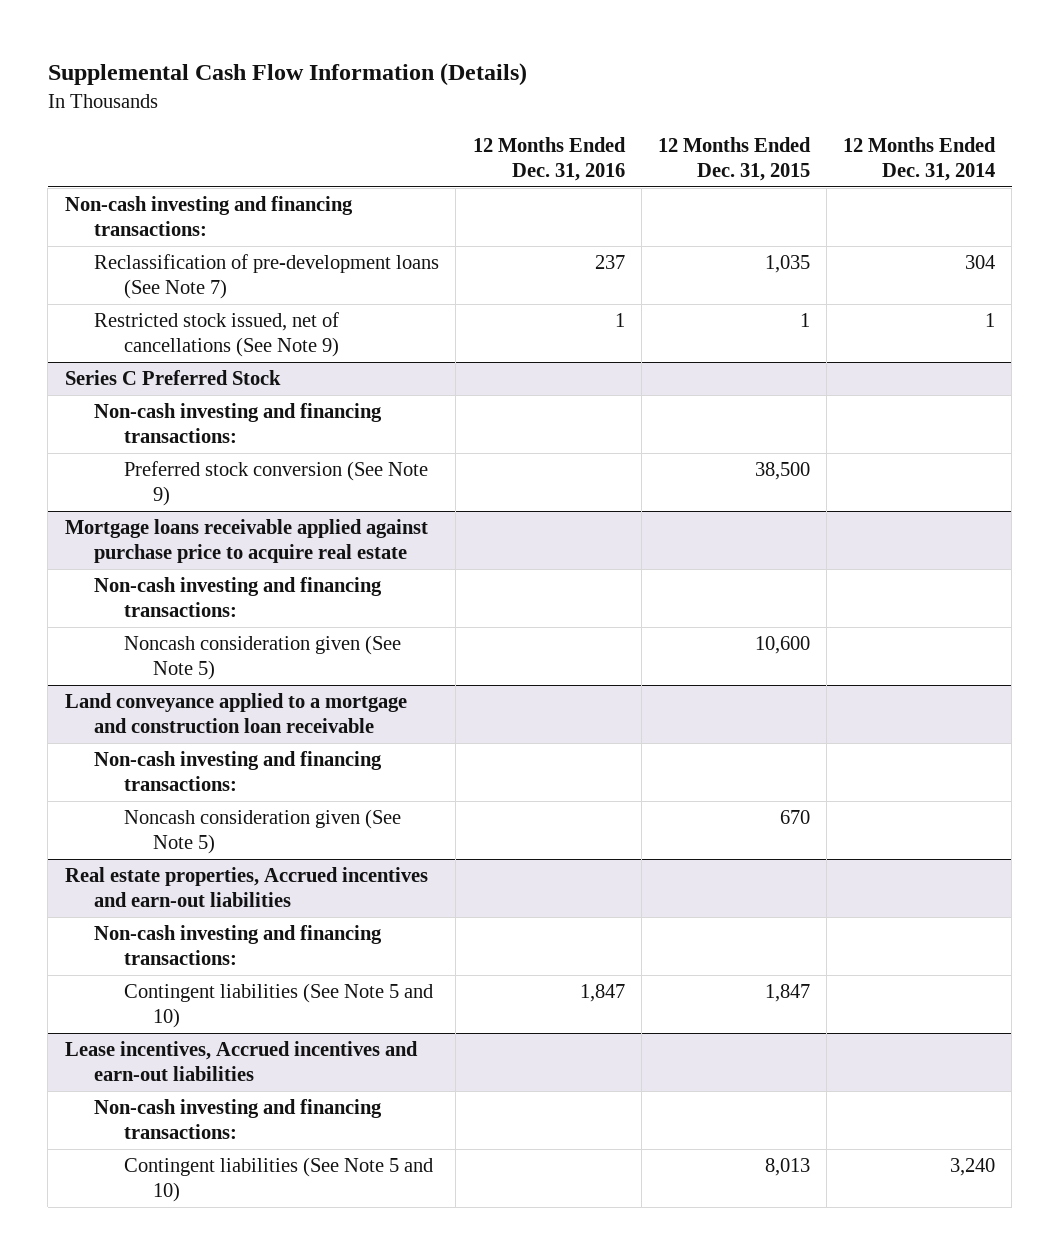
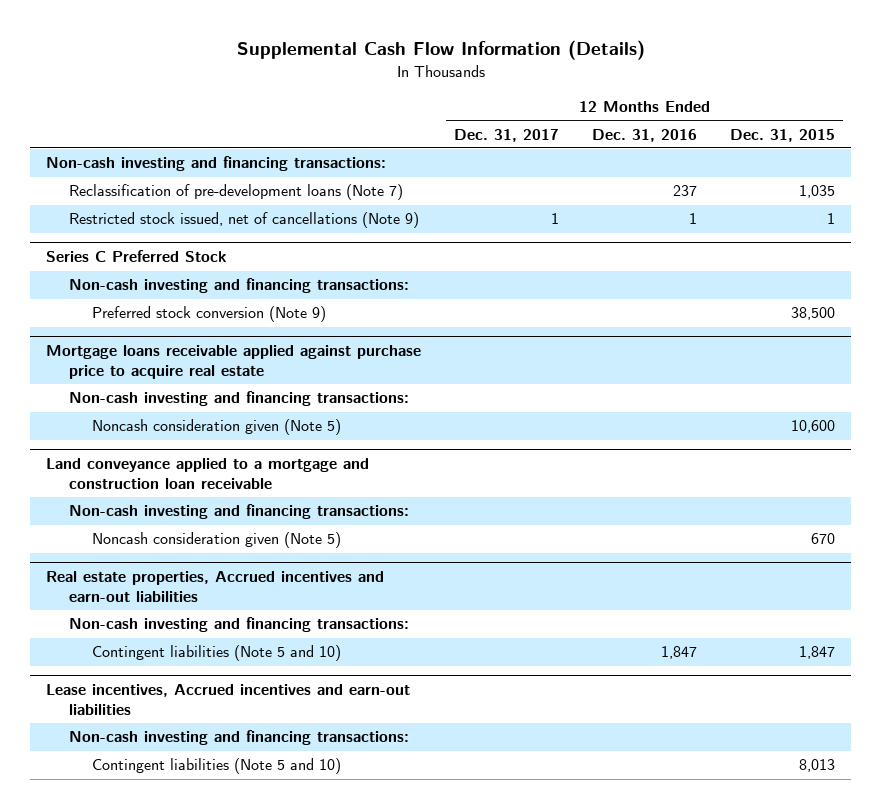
[843,136,997,182] 12 Months Ended Dec. 31, 2014 -> none
none -> [454,128,560,142] Dec. 31, 2017
[94,254,440,300] Reclassification of pre-development loans (See Note 7) -> [69,184,404,201] Reclassification of pre-development loans (Note 7)
[94,312,340,358] Restricted stock issued, net of cancellations (See Note 9) -> [69,212,420,229] Restricted stock issued, net of cancellations (Note 9)
[123,461,428,507] Preferred stock conversion (See Note 9) -> [92,306,327,323] Preferred stock conversion (Note 9)
[123,635,401,681] Noncash consideration given (See Note 5) -> [92,419,342,436] Noncash consideration given (Note 5)
[123,809,401,855] Noncash consideration given (See Note 5) -> [92,532,342,549] Noncash consideration given (Note 5)
[123,983,433,1029] Contingent liabilities (See Note 5 and 10) -> [92,645,342,662] Contingent liabilities (Note 5 and 10)
[123,1157,433,1203] Contingent liabilities (See Note 5 and 10) -> [92,758,342,775] Contingent liabilities (Note 5 and 10)

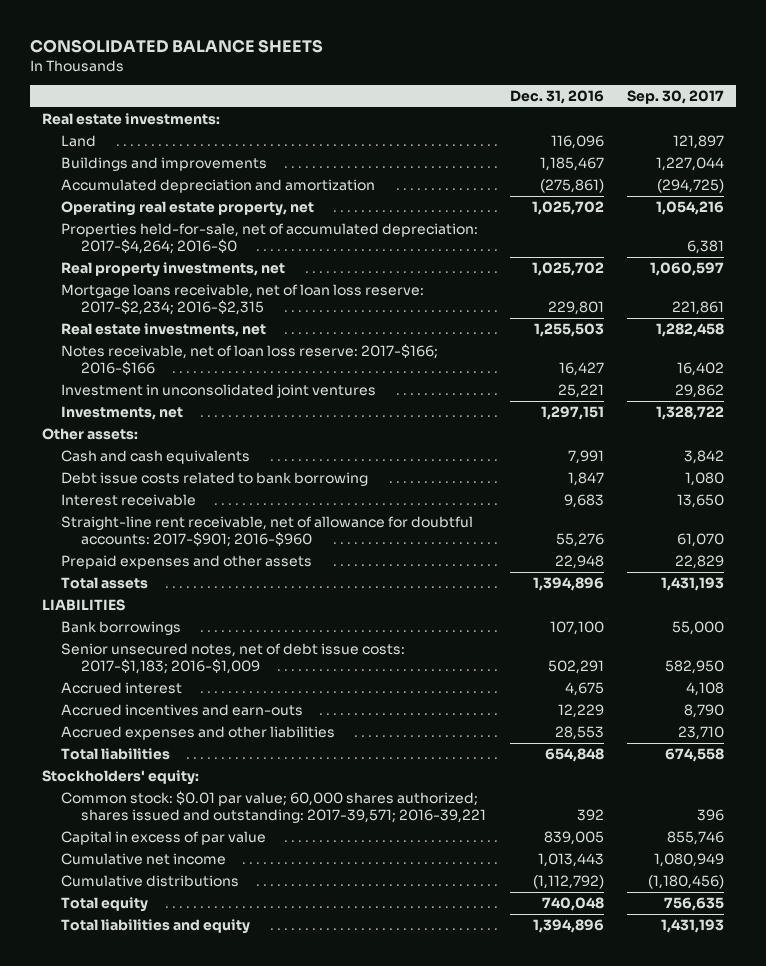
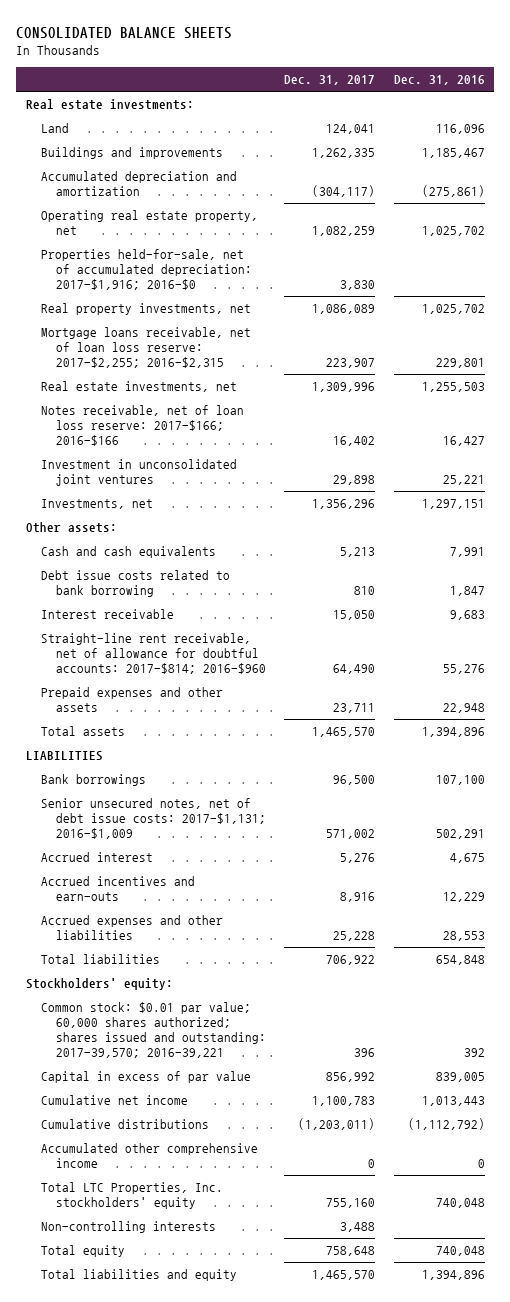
[627,90,725,105] Sep. 30, 2017 -> none
none -> [284,75,376,86] Dec. 31, 2017
[61,223,479,255] Properties held-for-sale, net of accumulated depreciation: 2017-$4,264; 2016-$0 -> [40,249,252,291] Properties held-for-sale, net of accumulated depreciation: 2017-$1,916; 2016-$0
[61,284,425,316] Mortgage loans receivable, net of loan loss reserve: 2017-$2,234; 2016-$2,315 -> [40,327,251,369] Mortgage loans receivable, net of loan loss reserve: 2017-$2,255; 2016-$2,315
[61,516,474,548] Straight-line rent receivable, net of allowance for doubtful accounts: 2017-$901; 2016-$960 -> [40,633,266,675] Straight-line rent receivable, net of allowance for doubtful accounts: 2017-$814; 2016-$960
[61,643,406,675] Senior unsecured notes, net of debt issue costs: 2017-$1,183; 2016-$1,009 -> [40,798,266,840] Senior unsecured notes, net of debt issue costs: 2017-$1,131; 2016-$1,009
[61,791,486,824] Common stock: $0.01 par value; 60,000 shares authorized; shares issued and outstanding: 2017-39,571; 2016-39,221 -> [40,1002,266,1059] Common stock: $0.01 par value; 60,000 shares authorized; shares issued and outstanding: 2017-39,570; 2016-39,221
none -> [40,1143,258,1169] Accumulated other comprehensive income
none -> [40,1182,223,1210] Total LTC Properties, Inc. stockholders' equity
none -> [40,1221,216,1234] Non-controlling interests

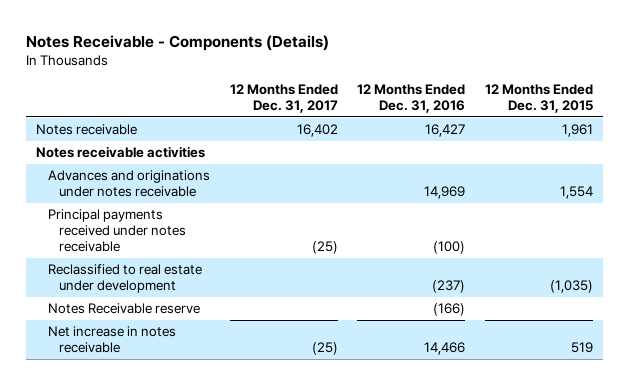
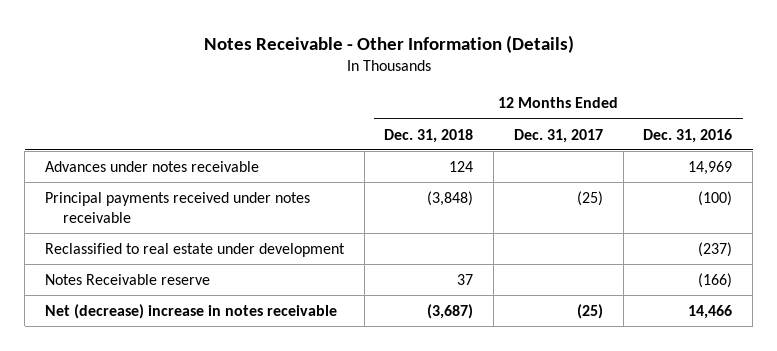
[26,34,330,51] Notes Receivable - Components (Details) -> [203,34,574,53] Notes Receivable - Other Information (Details)
[485,84,594,113] 12 Months Ended Dec. 31, 2015 -> none
none -> [384,128,474,143] Dec. 31, 2018
[35,124,137,136] Notes receivable -> none
[35,146,205,159] Notes receivable activities -> none
[47,170,210,198] Advances and originations under notes receivable -> [44,160,259,172] Advances under notes receivable
[47,326,176,354] Net increase in notes receivable -> [44,303,337,319] Net (decrease) increase in notes receivable

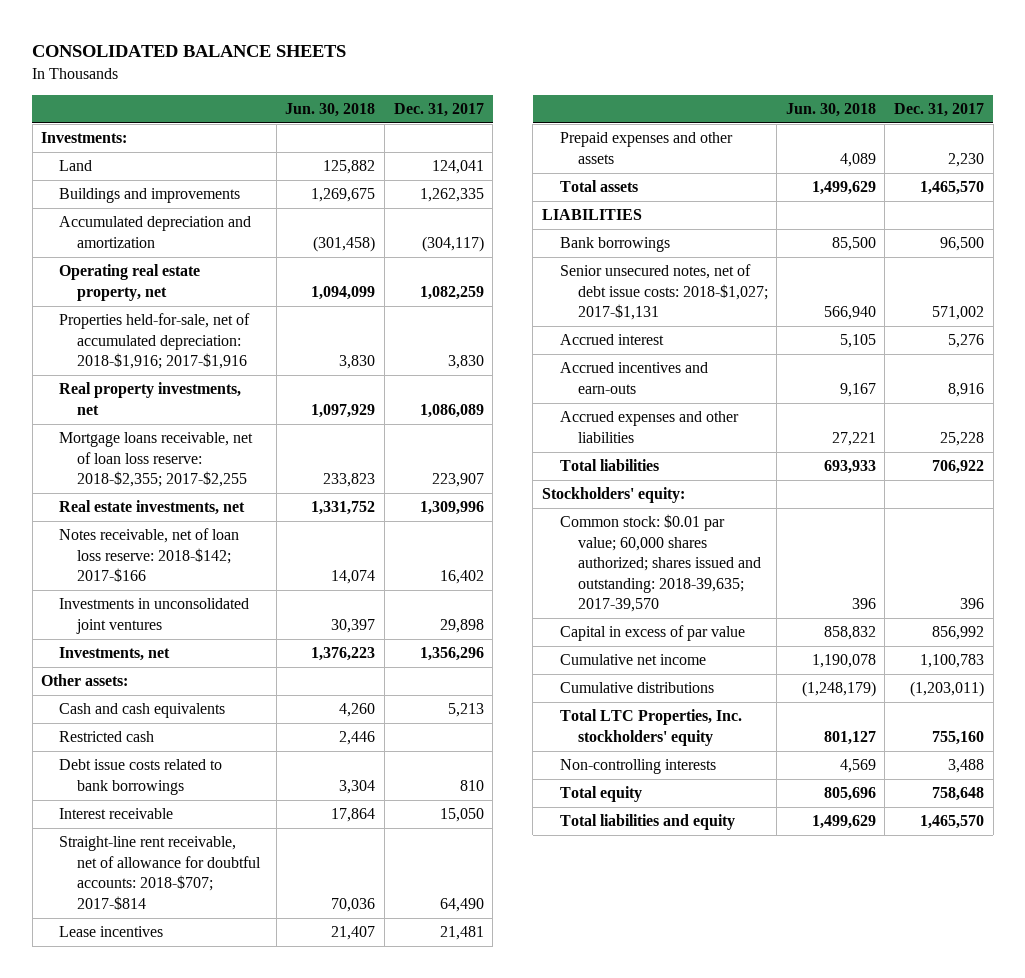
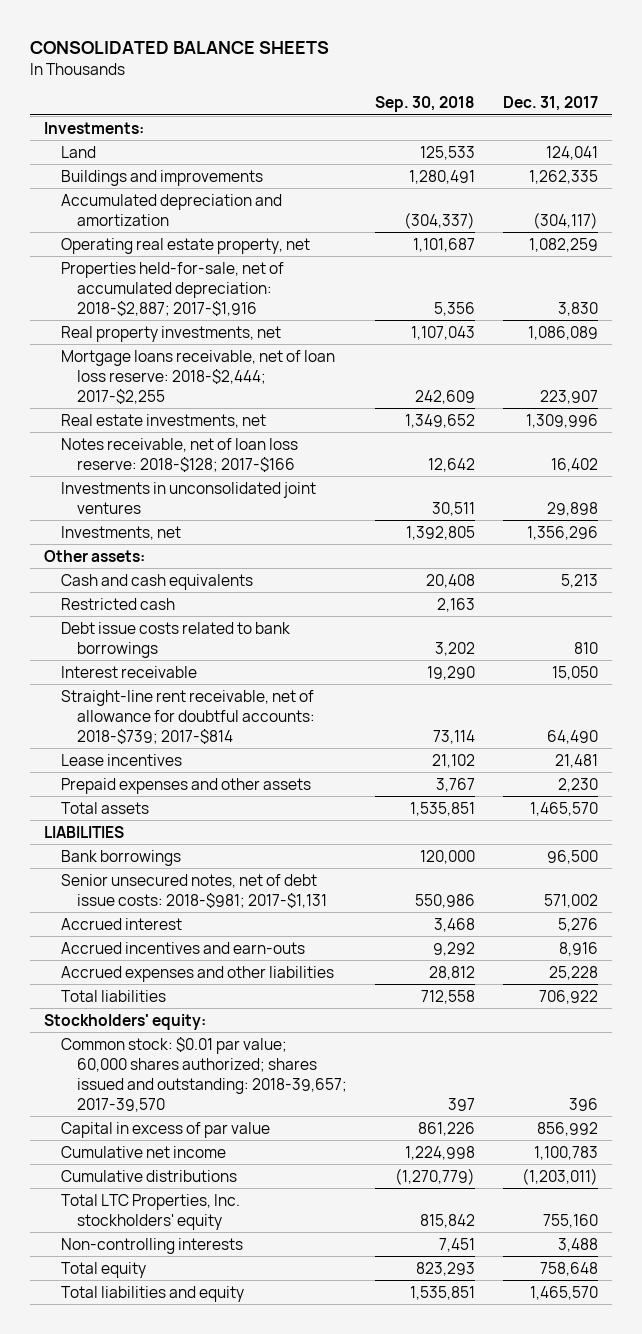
[285,102,376,117] Jun. 30, 2018 -> none
none -> [374,96,475,113] Sep. 30, 2018
[59,313,251,370] Properties held-for-sale, net of accumulated depreciation: 2018-$1,916; 2017-$1,916 -> [60,261,284,316] Properties held-for-sale, net of accumulated depreciation: 2018-$2,887; 2017-$1,916
[59,432,254,488] Mortgage loans receivable, net of loan loss reserve: 2018-$2,355; 2017-$2,255 -> [60,349,335,404] Mortgage loans receivable, net of loan loss reserve: 2018-$2,444; 2017-$2,255
[59,528,240,583] Notes receivable, net of loan loss reserve: 2018-$142; 2017-$166 -> [60,437,298,472] Notes receivable, net of loan loss reserve: 2018-$128; 2017-$166
[59,836,262,910] Straight-line rent receivable, net of allowance for doubtful accounts: 2018-$707; 2017-$814 -> [60,689,316,744] Straight-line rent receivable, net of allowance for doubtful accounts: 2018-$739; 2017-$814
[559,264,768,321] Senior unsecured notes, net of debt issue costs: 2018-$1,027; 2017-$1,131 -> [60,873,328,908] Senior unsecured notes, net of debt issue costs: 2018-$981; 2017-$1,131
[559,514,761,613] Common stock: $0.01 par value; 60,000 shares authorized; shares issued and outstanding: 2018-39,635; 2017-39,570 -> [60,1036,348,1112] Common stock: $0.01 par value; 60,000 shares authorized; shares issued and outstanding: 2018-39,657; 2017-39,570

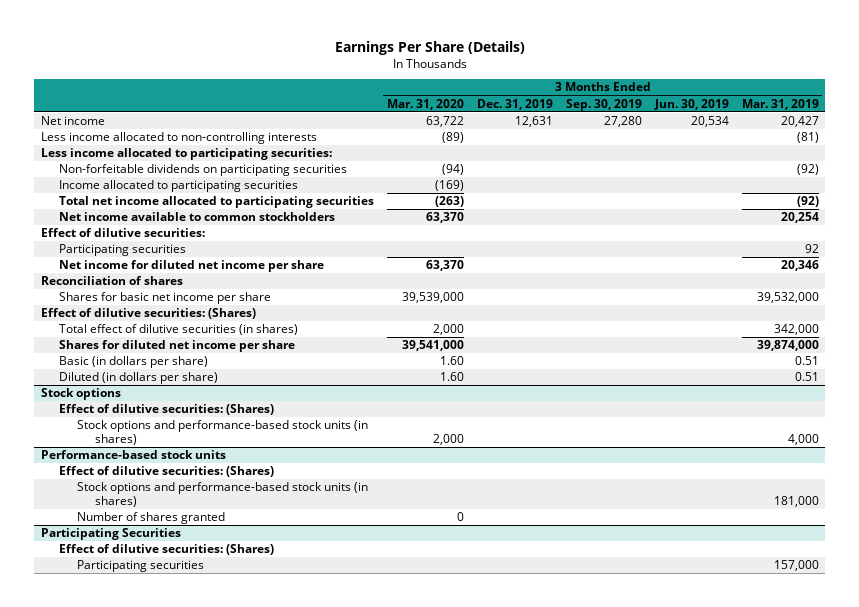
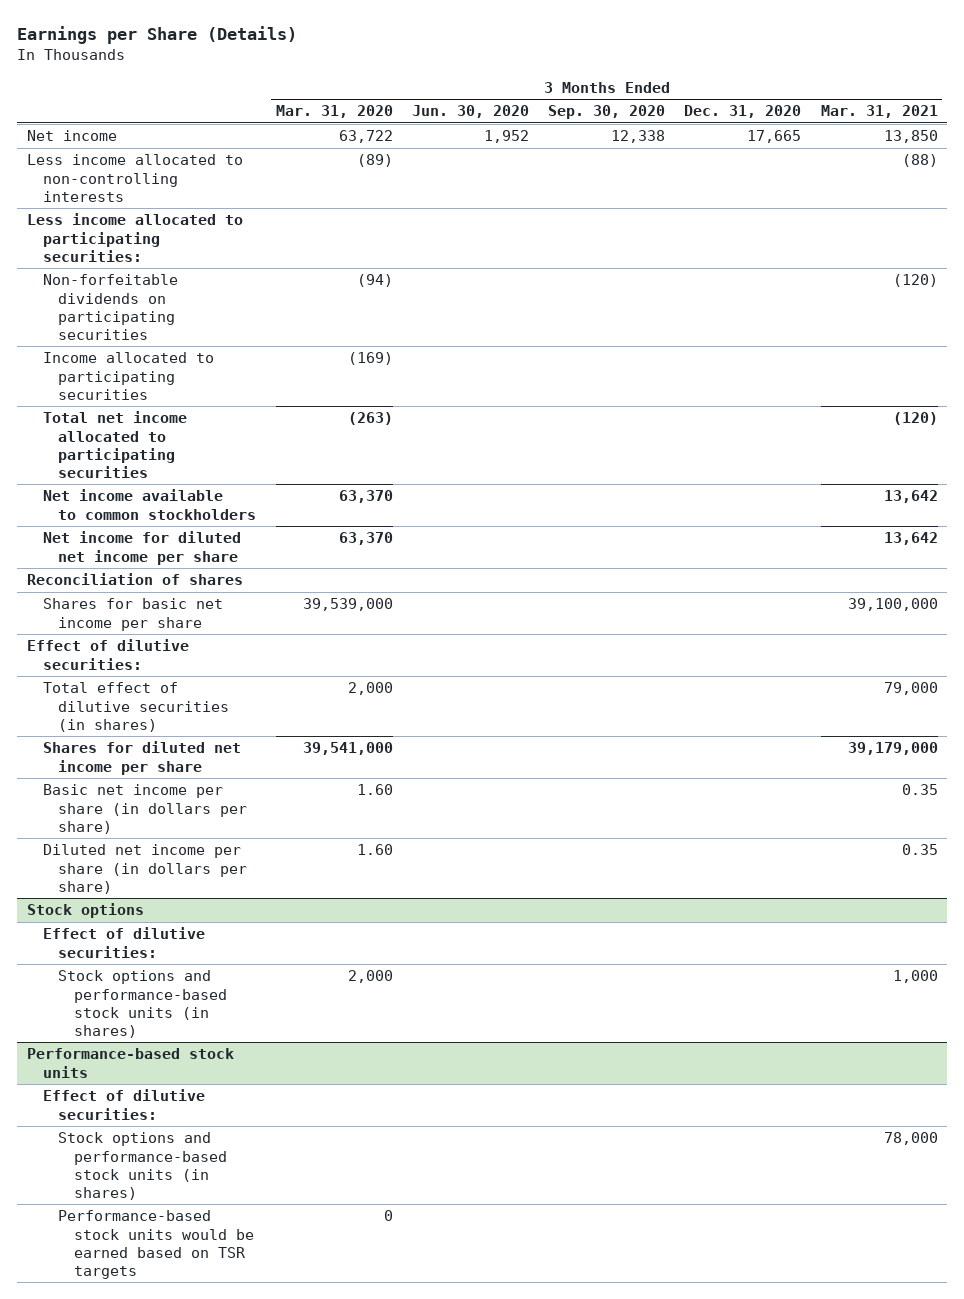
[334,40,525,55] Earnings Per Share (Details) -> [17,26,298,45] Earnings per Share (Details)
[476,98,553,110] Dec. 31, 2019 -> none
[565,98,642,111] Sep. 30, 2019 -> none
[653,98,729,110] Jun. 30, 2019 -> none
[741,98,819,110] Mar. 31, 2019 -> none
none -> [411,105,529,119] Jun. 30, 2020
none -> [548,105,666,120] Sep. 30, 2020
none -> [684,105,802,119] Dec. 31, 2020
none -> [820,105,938,119] Mar. 31, 2021
[58,244,186,257] Participating securities -> none
[40,308,256,320] Effect of dilutive securities: (Shares) -> none
[40,228,205,238] Effect of dilutive securities: -> [26,639,189,670] Effect of dilutive securities:
[58,356,208,369] Basic (in dollars per share) -> [42,784,248,834] Basic net income per share (in dollars per share)
[58,372,218,385] Diluted (in dollars per share) -> [42,844,248,894] Diluted net income per share (in dollars per share)
[58,404,274,416] Effect of dilutive securities: (Shares) -> [42,927,205,958] Effect of dilutive securities:
[58,466,274,478] Effect of dilutive securities: (Shares) -> [42,1089,205,1120] Effect of dilutive securities:
[76,512,225,525] Number of shares granted -> none
[40,528,181,541] Participating Securities -> none
[58,544,274,556] Effect of dilutive securities: (Shares) -> none
[76,560,204,573] Participating securities -> none
none -> [58,1210,255,1279] Performance-based stock units would be earned based on TSR targets

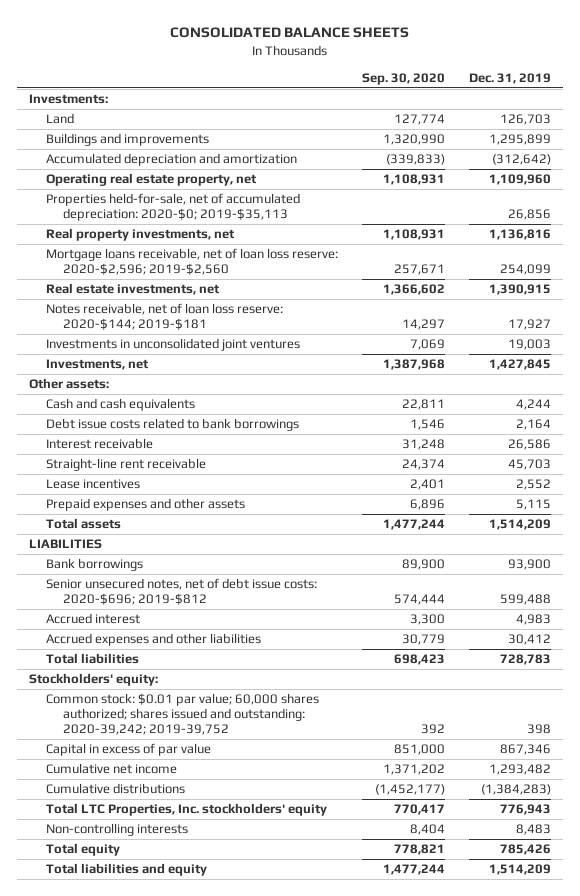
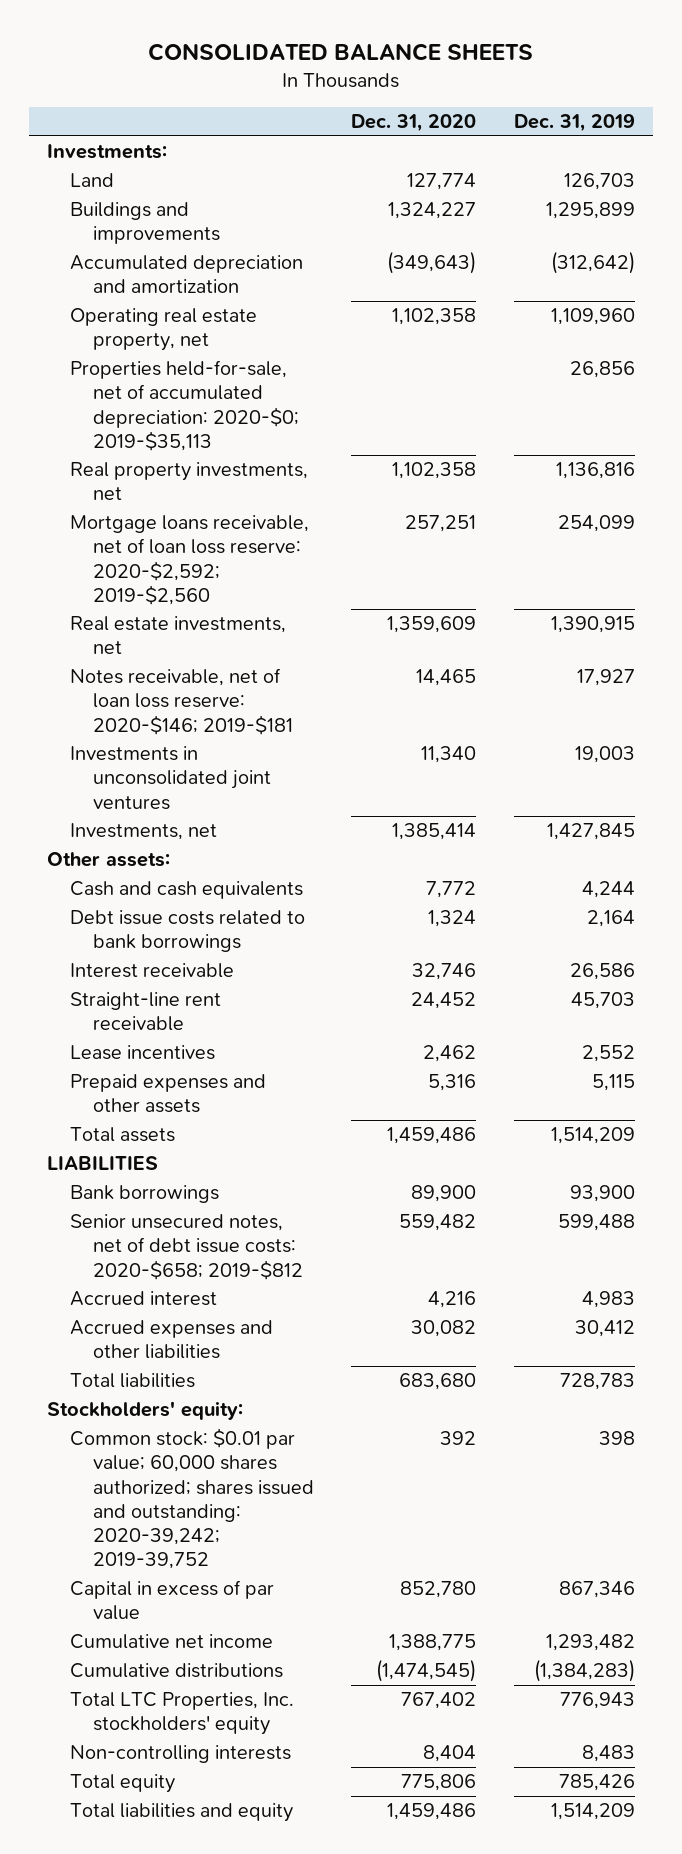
[361,72,445,85] Sep. 30, 2020 -> none
none -> [351,114,477,133] Dec. 31, 2020
[46,248,339,276] Mortgage loans receivable, net of loan loss reserve: 2020-$2,596; 2019-$2,560 -> [70,515,310,605] Mortgage loans receivable, net of loan loss reserve: 2020-$2,592; 2019-$2,560
[46,303,284,331] Notes receivable, net of loan loss reserve: 2020-$144; 2019-$181 -> [70,668,293,735] Notes receivable, net of loan loss reserve: 2020-$146; 2019-$181
[46,578,318,606] Senior unsecured notes, net of debt issue costs: 2020-$696; 2019-$812 -> [70,1214,303,1280] Senior unsecured notes, net of debt issue costs: 2020-$658; 2019-$812

